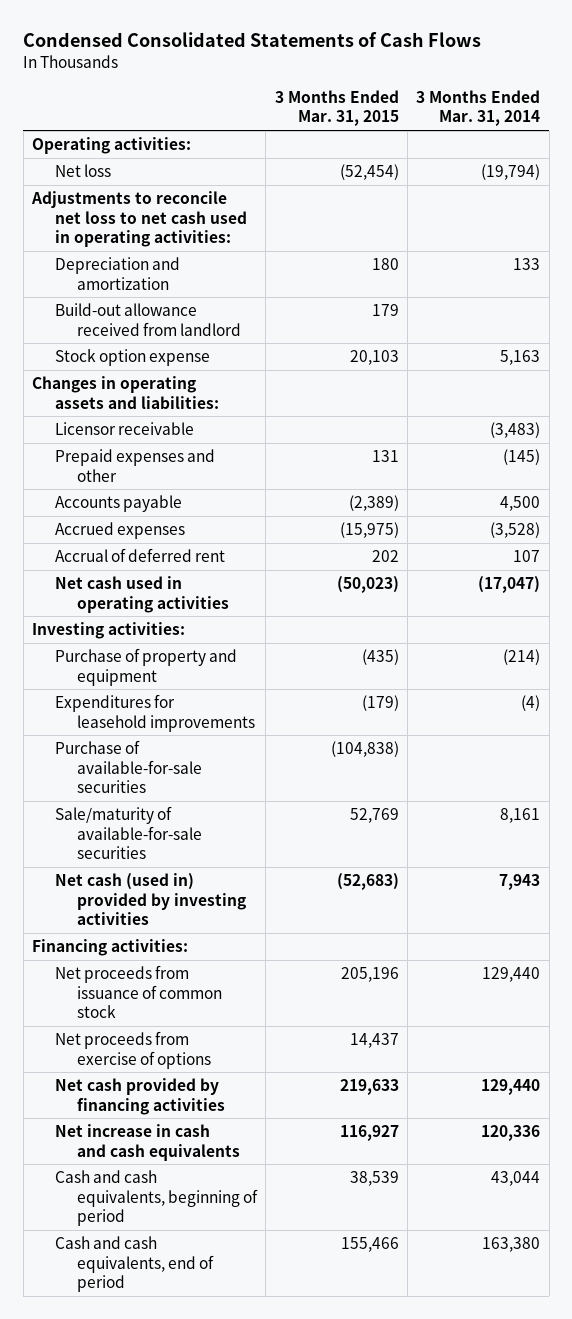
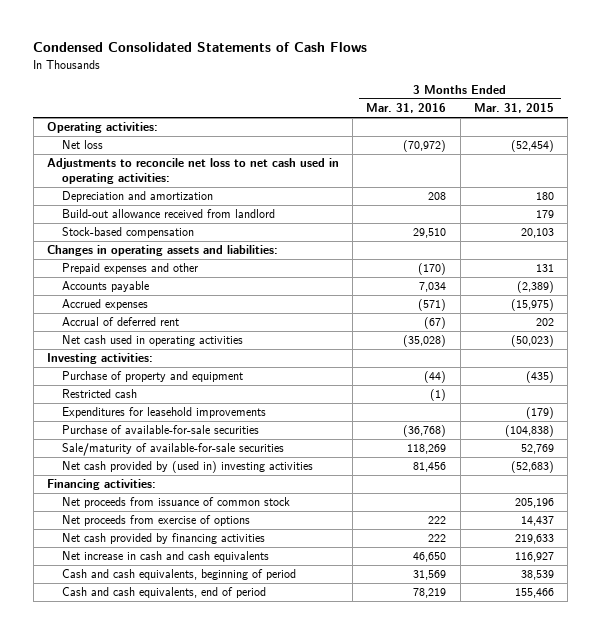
[416,89,541,127] 3 Months Ended Mar. 31, 2014 -> none
none -> [366,103,447,114] Mar. 31, 2016
[54,349,210,367] Stock option expense -> [62,227,195,239] Stock-based compensation
[54,422,194,436] Licensor receivable -> none
none -> [62,389,138,399] Restricted cash
[54,873,247,926] Net cash (used in) provided by investing activities -> [62,461,314,474] Net cash provided by (used in) investing activities

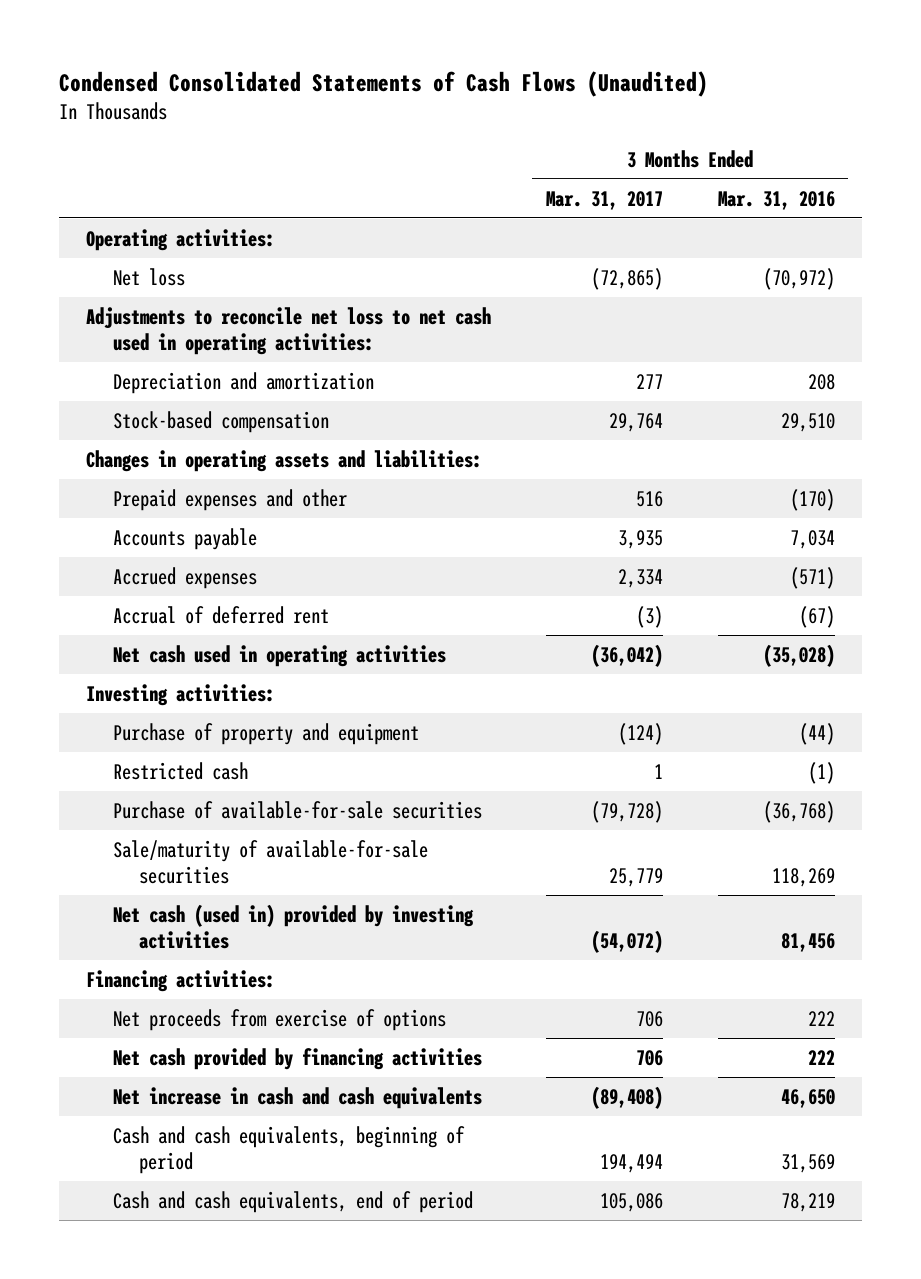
[33,42,368,53] Condensed Consolidated Statements of Cash Flows -> [58,71,708,98] Condensed Consolidated Statements of Cash Flows (Unaudited)
[473,103,554,114] Mar. 31, 2015 -> none
none -> [545,190,663,210] Mar. 31, 2017
[62,209,276,219] Build-out allowance received from landlord -> none
[62,407,267,419] Expenditures for leasehold improvements -> none
[62,461,314,474] Net cash provided by (used in) investing activities -> [112,903,474,950] Net cash (used in) provided by investing activities
[62,497,291,509] Net proceeds from issuance of common stock -> none

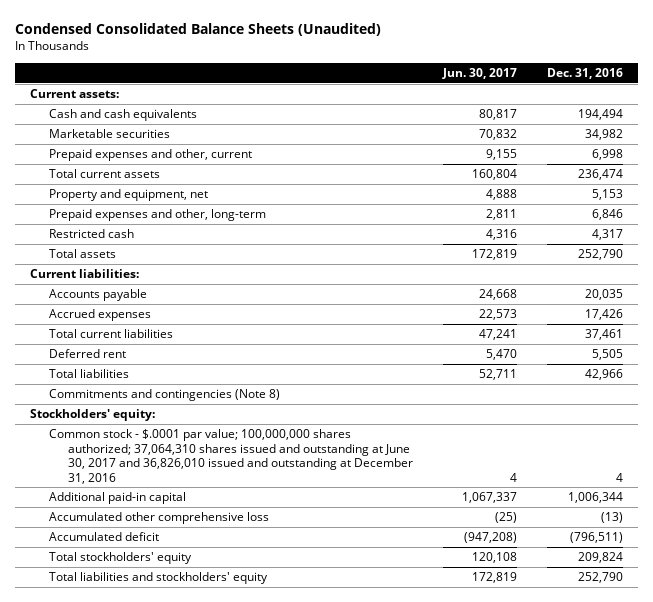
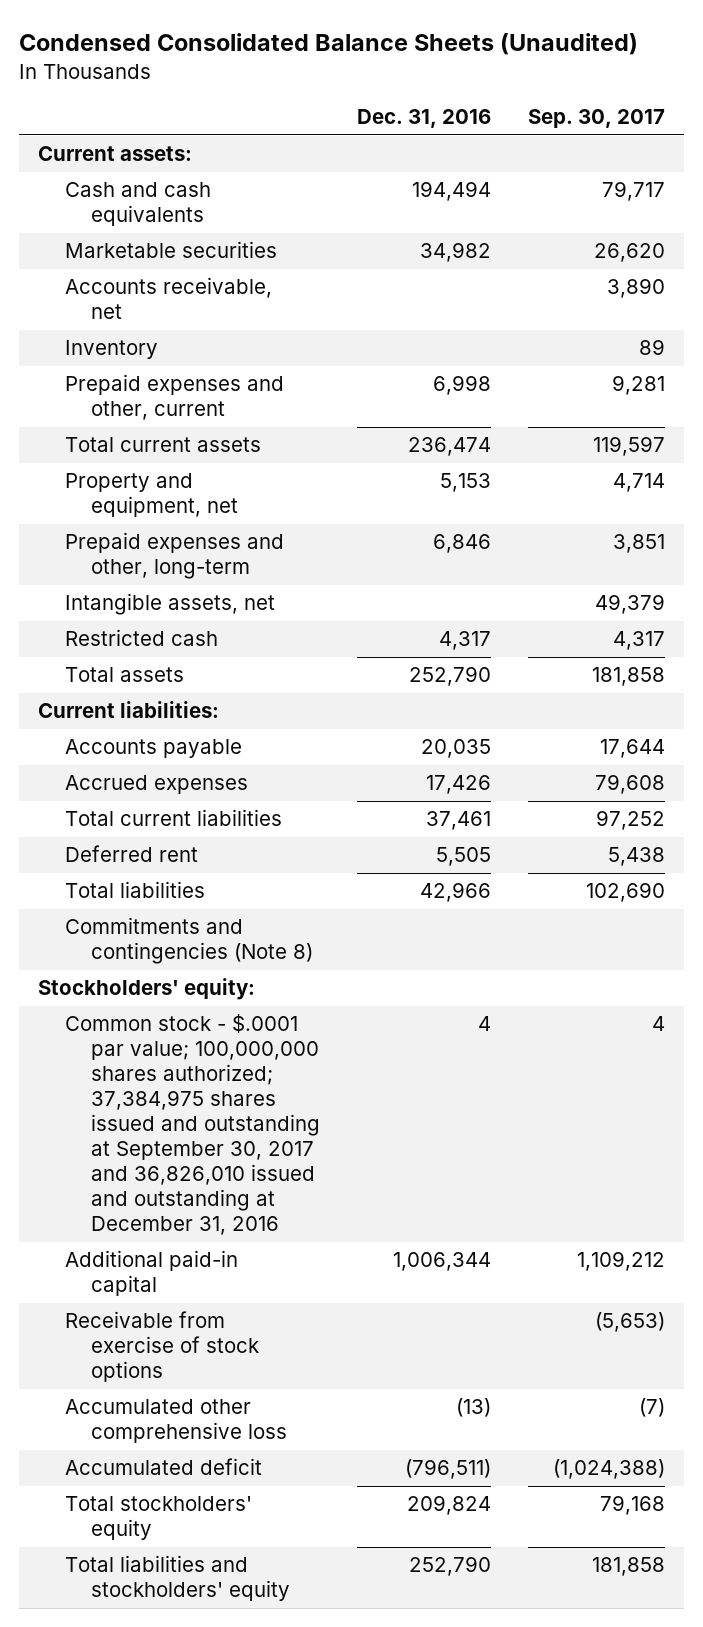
[441,67,517,79] Jun. 30, 2017 -> none
none -> [528,109,666,129] Sep. 30, 2017
none -> [64,277,272,320] Accounts receivable, net
none -> [64,340,158,360] Inventory
none -> [64,593,275,616] Intangible assets, net
[49,429,413,484] Common stock - $.0001 par value; 100,000,000 shares authorized; 37,064,310 shares issued and outstanding at June 30, 2017 and 36,826,010 issued and outstanding at December 31, 2016 -> [64,1014,321,1236] Common stock - $.0001 par value; 100,000,000 shares authorized; 37,384,975 shares issued and outstanding at September 30, 2017 and 36,826,010 issued and outstanding at December 31, 2016
none -> [64,1311,260,1383] Receivable from exercise of stock options

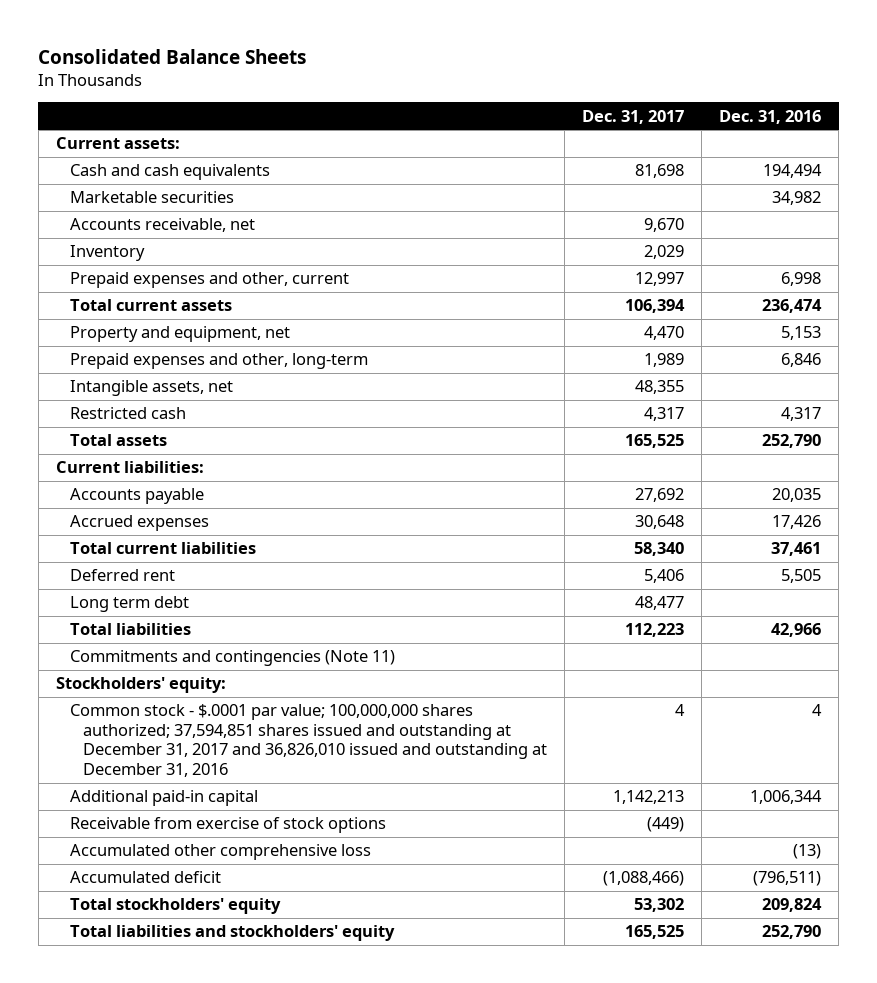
[19,33,639,56] Condensed Consolidated Balance Sheets (Unaudited) -> [38,48,307,64] Consolidated Balance Sheets
[528,109,666,129] Sep. 30, 2017 -> none
none -> [582,109,685,124] Dec. 31, 2017
none -> [69,596,189,613] Long term debt
[64,917,314,965] Commitments and contingencies (Note 8) -> [69,650,395,667] Commitments and contingencies (Note 11)
[64,1014,321,1236] Common stock - $.0001 par value; 100,000,000 shares authorized; 37,384,975 shares issued and outstanding at September 30, 2017 and 36,826,010 issued and outstanding at December 31, 2016 -> [69,704,548,778] Common stock - $.0001 par value; 100,000,000 shares authorized; 37,594,851 shares issued and outstanding at December 31, 2017 and 36,826,010 issued and outstanding at December 31, 2016

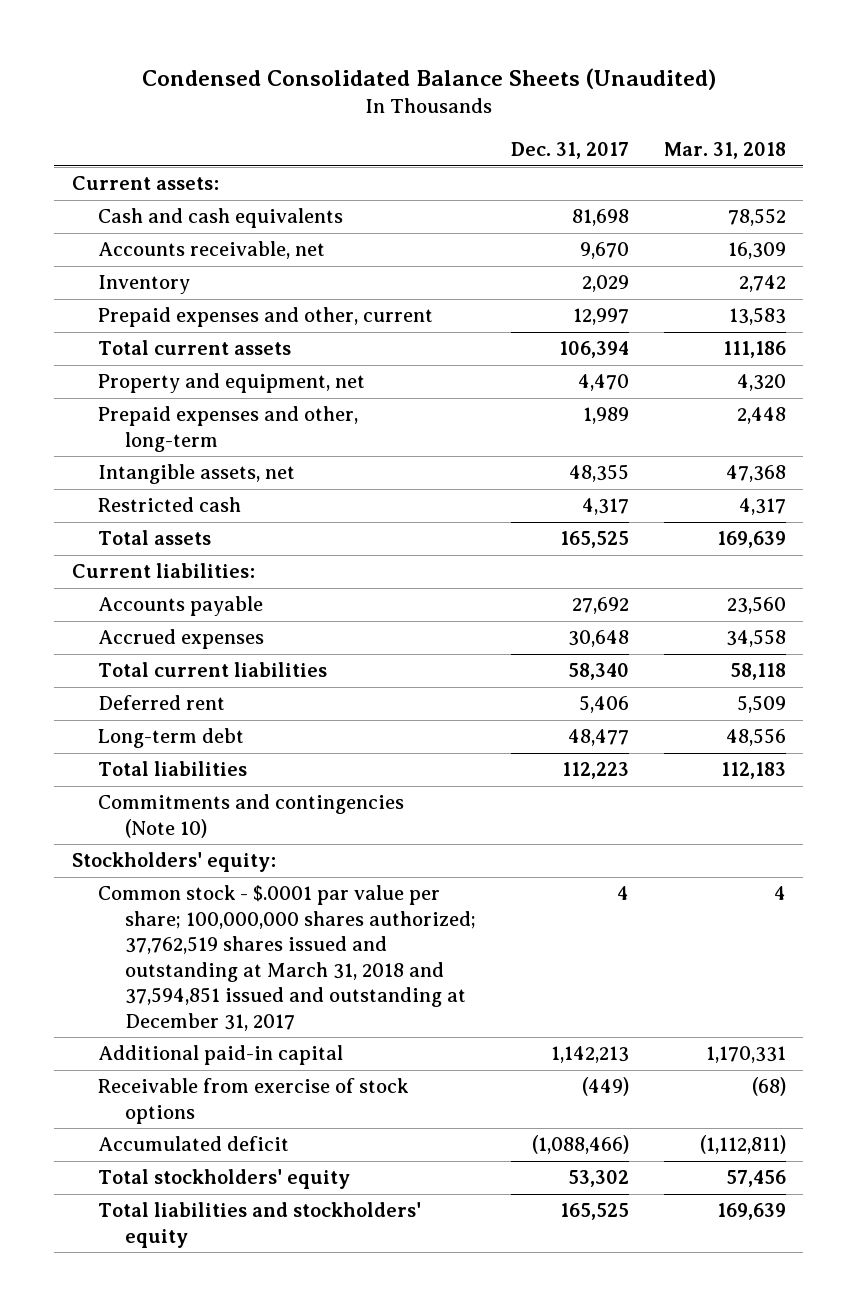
[38,48,307,64] Consolidated Balance Sheets -> [141,67,716,90] Condensed Consolidated Balance Sheets (Unaudited)
[719,109,822,124] Dec. 31, 2016 -> none
none -> [663,142,786,160] Mar. 31, 2018
[69,191,234,204] Marketable securities -> none
[69,596,189,613] Long term debt -> [98,728,245,749] Long-term debt
[69,650,395,667] Commitments and contingencies (Note 11) -> [98,794,405,838] Commitments and contingencies (Note 10)
[69,704,548,778] Common stock - $.0001 par value; 100,000,000 shares authorized; 37,594,851 shares issued and outstanding at December 31, 2017 and 36,826,010 issued and outstanding at December 31, 2016 -> [98,885,477,1031] Common stock - $.0001 par value per share; 100,000,000 shares authorized; 37,762,519 shares issued and outstanding at March 31, 2018 and 37,594,851 issued and outstanding at December 31, 2017
[69,844,371,861] Accumulated other comprehensive loss -> none

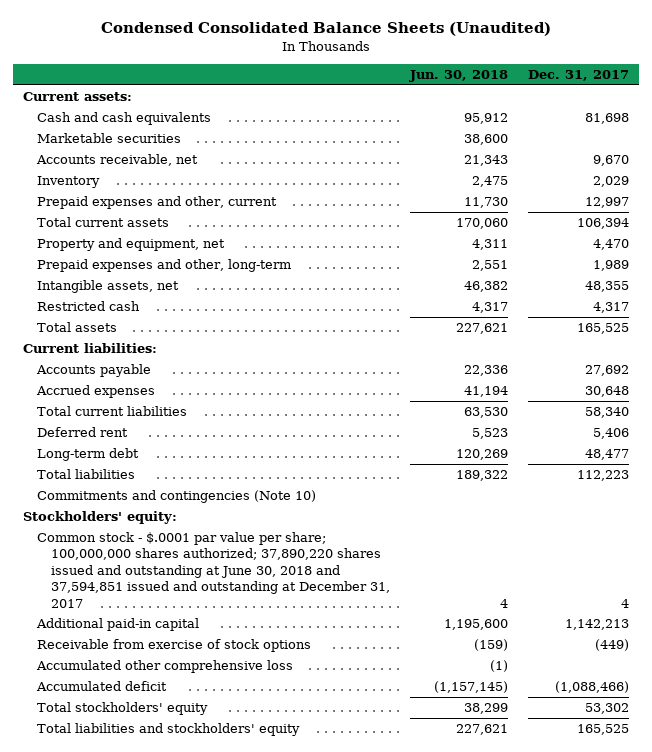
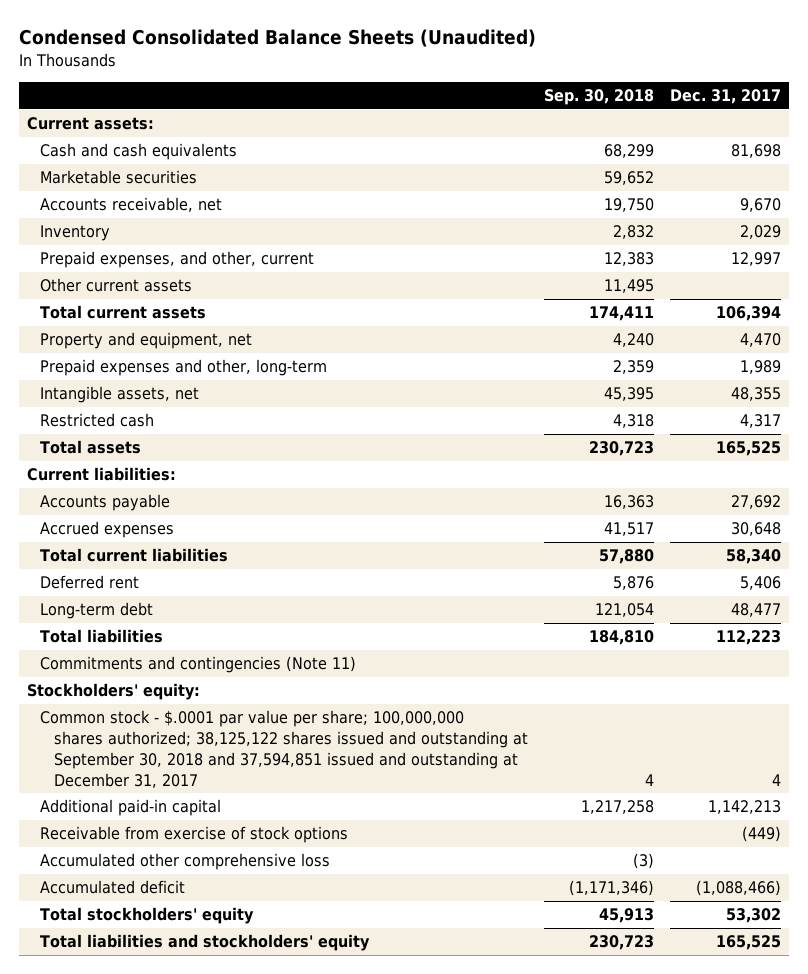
[408,70,508,83] Jun. 30, 2018 -> none
none -> [543,89,654,106] Sep. 30, 2018
[36,196,277,210] Prepaid expenses and other, current -> [40,251,315,269] Prepaid expenses, and other, current
none -> [40,278,193,293] Other current assets
[36,490,316,504] Commitments and contingencies (Note 10) -> [40,656,357,674] Commitments and contingencies (Note 11)
[36,532,390,608] Common stock - $.0001 par value per share; 100,000,000 shares authorized; 37,890,220 shares issued and outstanding at June 30, 2018 and 37,594,851 issued and outstanding at December 31, 2017 -> [40,710,528,788] Common stock - $.0001 par value per share; 100,000,000 shares authorized; 38,125,122 shares issued and outstanding at September 30, 2018 and 37,594,851 issued and outstanding at December 31, 2017

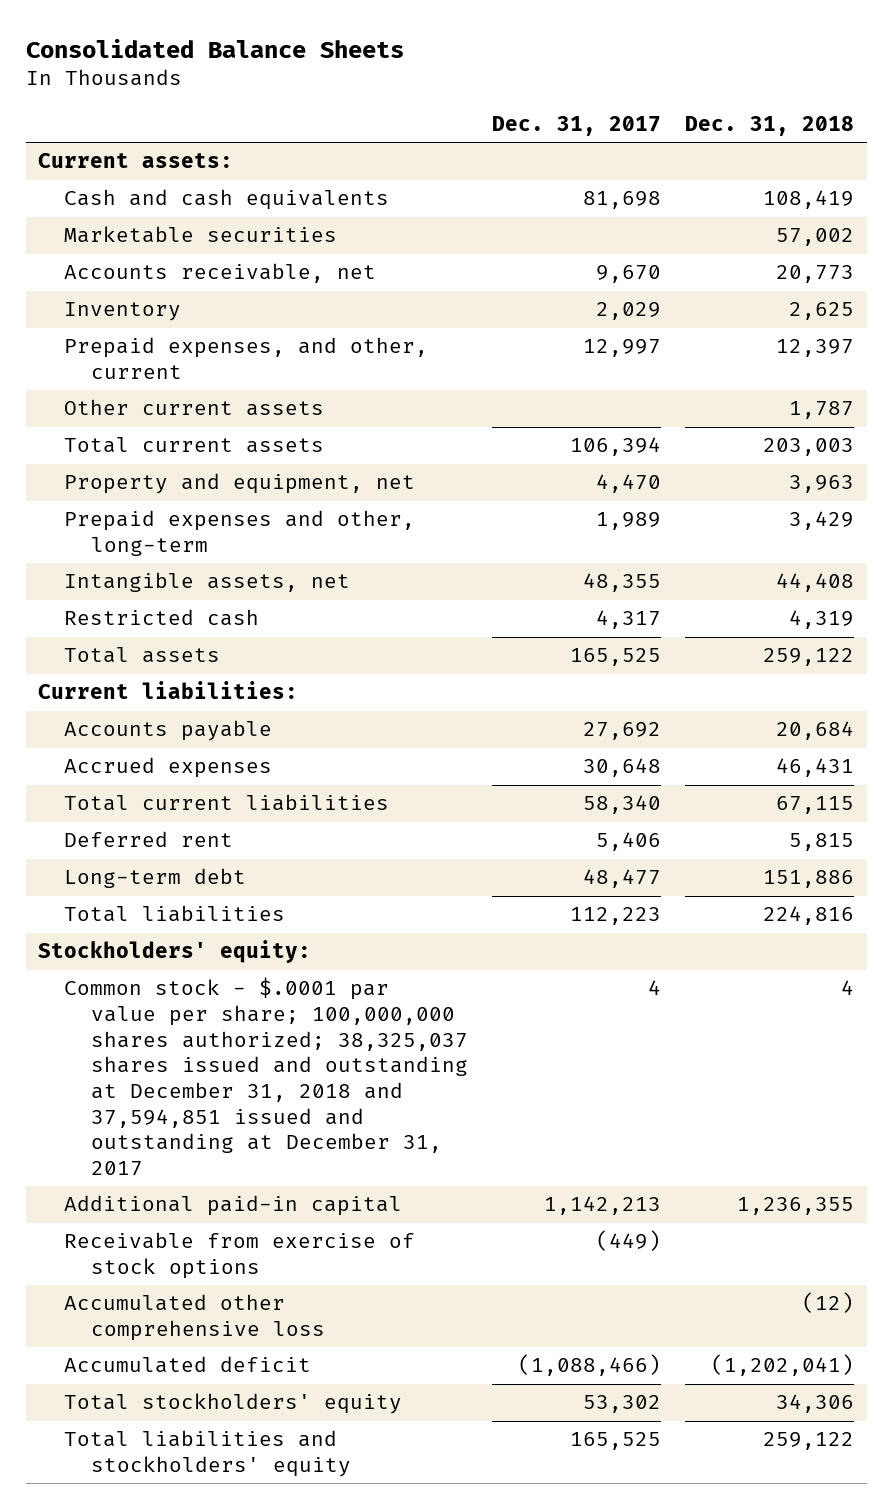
[19,28,537,47] Condensed Consolidated Balance Sheets (Unaudited) -> [25,38,404,58] Consolidated Balance Sheets
[543,89,654,106] Sep. 30, 2018 -> none
none -> [685,116,855,137] Dec. 31, 2018
[40,656,357,674] Commitments and contingencies (Note 11) -> none
[40,710,528,788] Common stock - $.0001 par value per share; 100,000,000 shares authorized; 38,125,122 shares issued and outstanding at September 30, 2018 and 37,594,851 issued and outstanding at December 31, 2017 -> [64,977,468,1176] Common stock - $.0001 par value per share; 100,000,000 shares authorized; 38,325,037 shares issued and outstanding at December 31, 2018 and 37,594,851 issued and outstanding at December 31, 2017

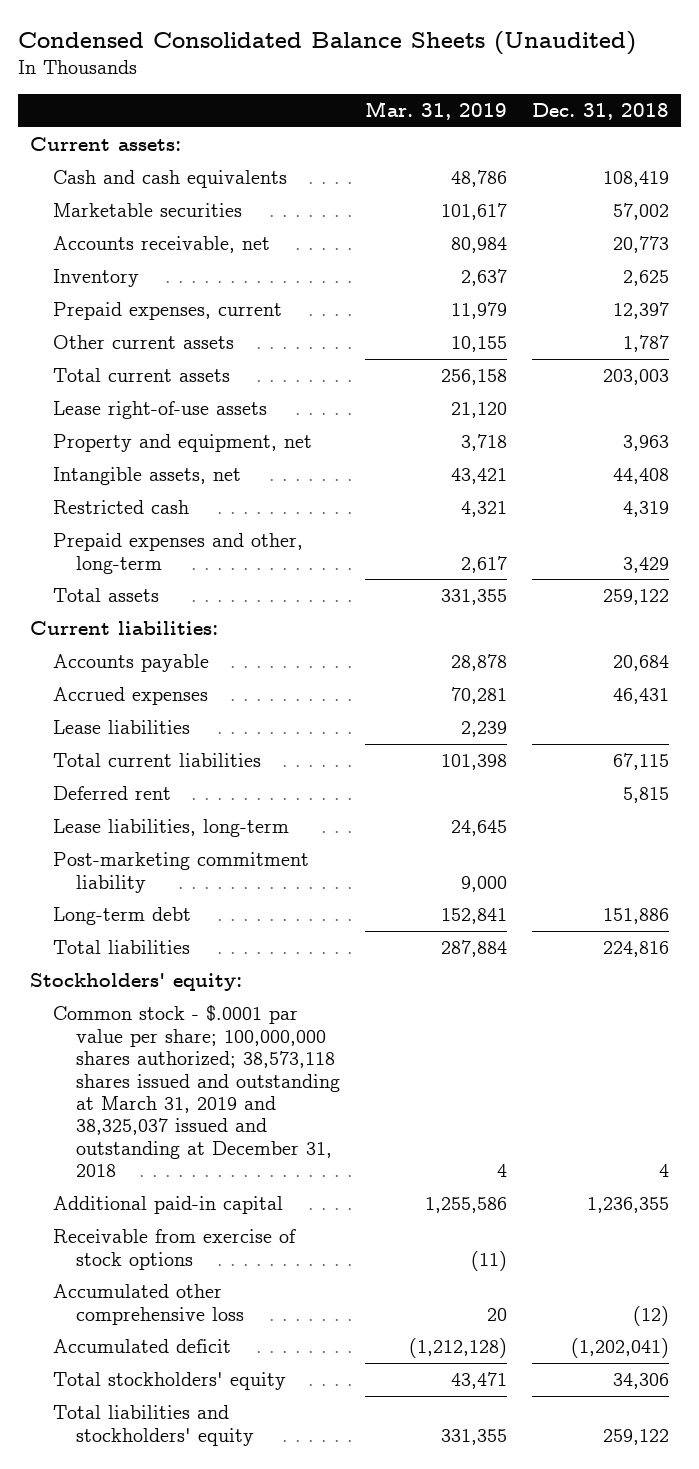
[25,38,404,58] Consolidated Balance Sheets -> [17,31,636,56] Condensed Consolidated Balance Sheets (Unaudited)
[492,116,662,137] Dec. 31, 2017 -> none
none -> [364,101,507,121] Mar. 31, 2019
[64,337,429,380] Prepaid expenses, and other, current -> [53,302,283,321] Prepaid expenses, current
none -> [53,401,268,420] Lease right-of-use assets
[64,510,416,557] Prepaid expenses and other, long-term -> [53,533,304,574] Prepaid expenses and other, long-term
none -> [53,720,191,735] Lease liabilities
none -> [53,819,290,838] Lease liabilities, long-term
none -> [53,852,310,893] Post-marketing commitment liability
[64,977,468,1176] Common stock - $.0001 par value per share; 100,000,000 shares authorized; 38,325,037 shares issued and outstanding at December 31, 2018 and 37,594,851 issued and outstanding at December 31, 2017 -> [53,1005,341,1178] Common stock - $.0001 par value per share; 100,000,000 shares authorized; 38,573,118 shares issued and outstanding at March 31, 2019 and 38,325,037 issued and outstanding at December 31, 2018

